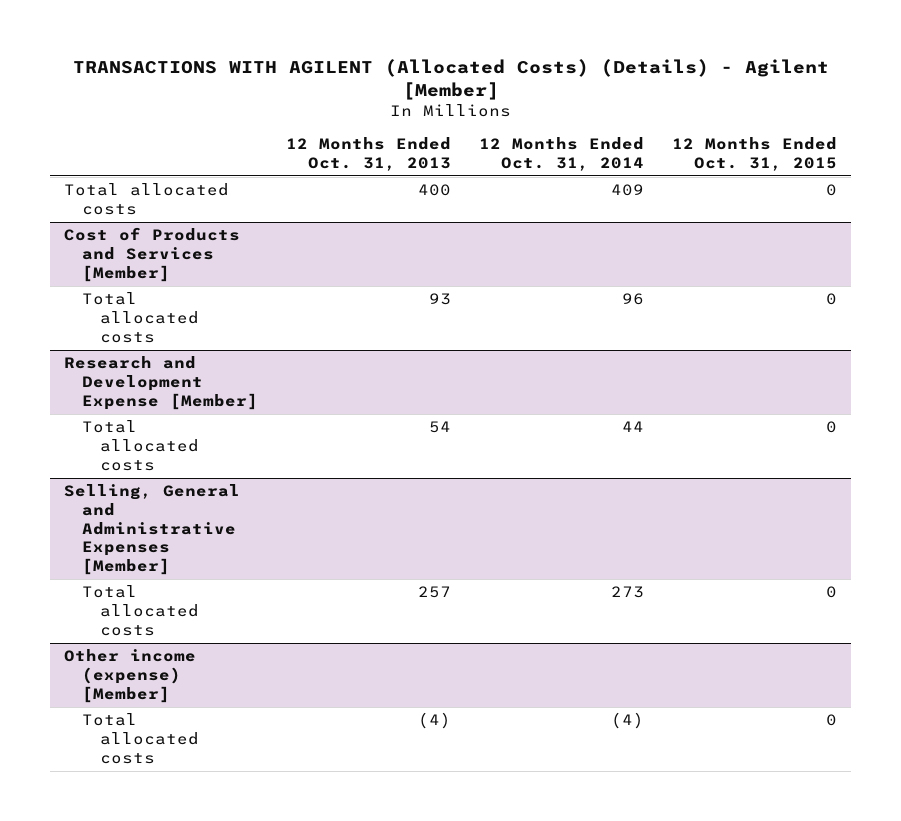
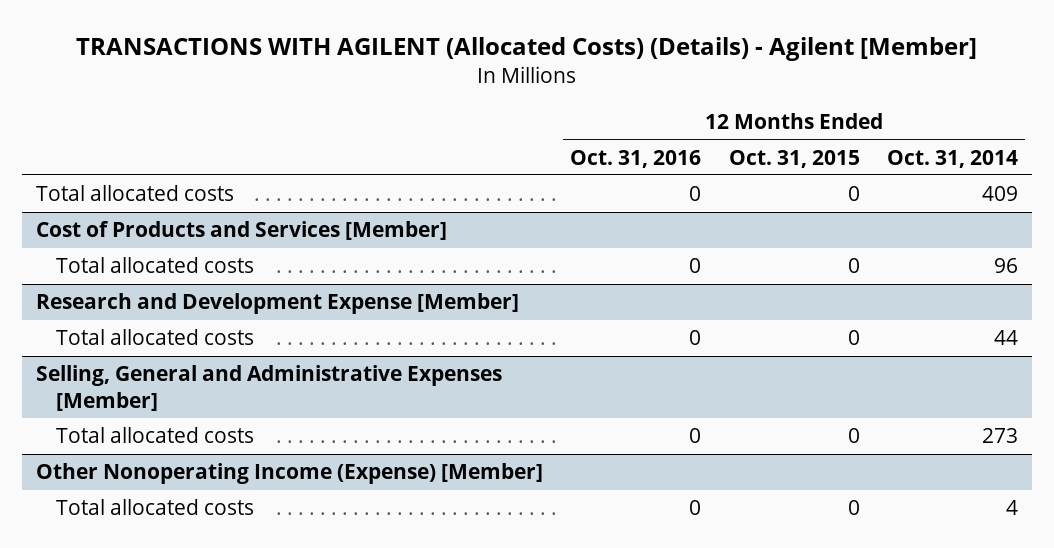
[286,137,452,171] 12 Months Ended Oct. 31, 2013 -> none
none -> [570,149,702,168] Oct. 31, 2016
[64,649,197,703] Other income (expense) [Member] -> [35,463,543,485] Other Nonoperating Income (Expense) [Member]
[611,712,645,730] (4) -> [1006,500,1019,516] 4

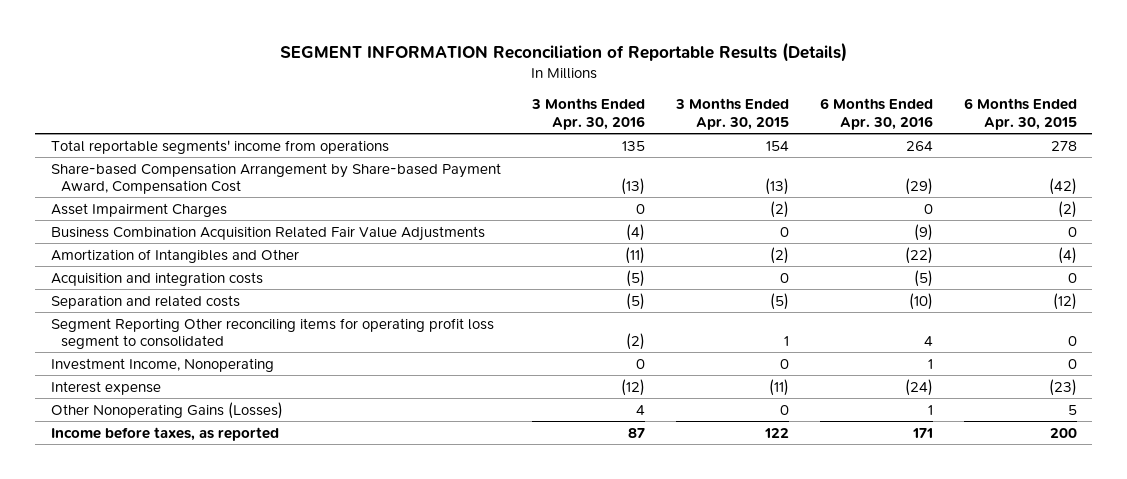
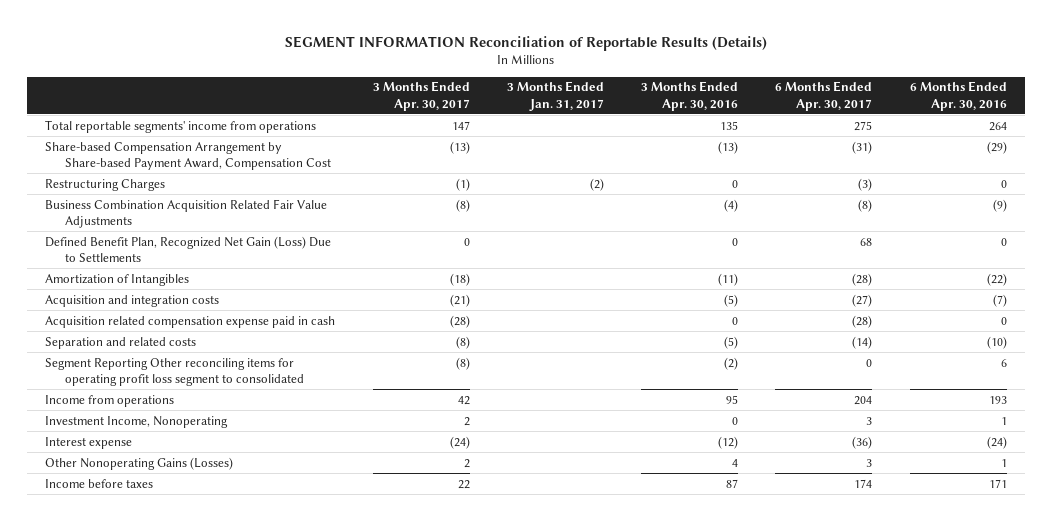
[674,98,789,130] 3 Months Ended Apr. 30, 2015 -> none
[963,98,1077,130] 6 Months Ended Apr. 30, 2015 -> none
none -> [372,81,470,111] 3 Months Ended Apr. 30, 2017
none -> [506,81,604,111] 3 Months Ended Jan. 31, 2017
none -> [775,81,873,111] 6 Months Ended Apr. 30, 2017
[50,202,227,217] Asset Impairment Charges -> none
none -> [45,178,166,191] Restructuring Charges
none -> [45,235,332,262] Defined Benefit Plan, Recognized Net Gain (Loss) Due to Settlements
[50,248,299,263] Amortization of Intangibles and Other -> [45,273,190,286] Amortization of Intangibles
[913,269,933,287] (5) -> [992,293,1007,307] (7)
none -> [45,315,336,328] Acquisition related compensation expense paid in cash
[923,335,933,346] 4 -> [1000,358,1007,367] 6
none -> [45,394,175,407] Income from operations
[50,426,279,441] Income before taxes, as reported -> [45,478,154,488] Income before taxes

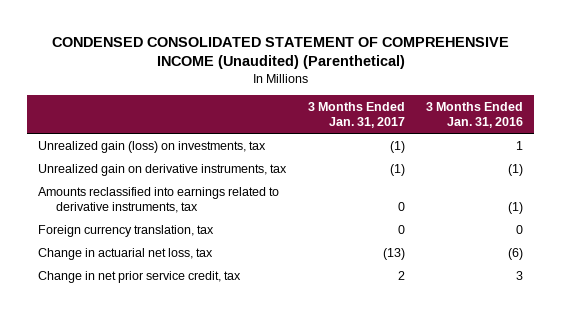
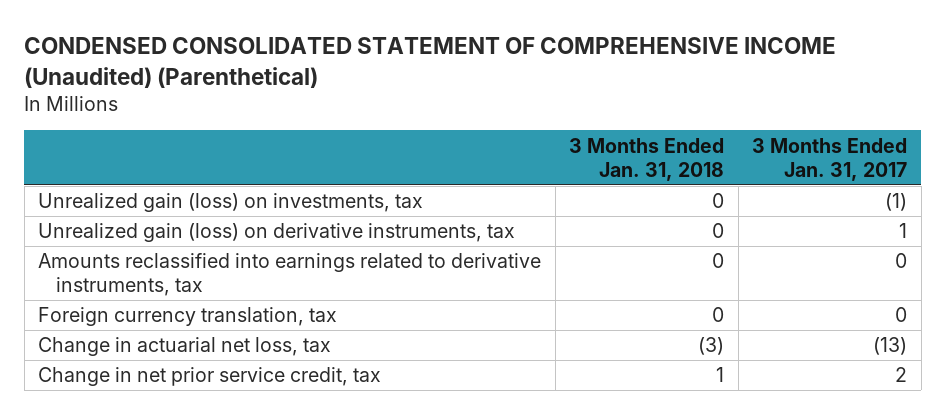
[426,101,524,129] 3 Months Ended Jan. 31, 2016 -> none
none -> [569,137,725,181] 3 Months Ended Jan. 31, 2018
[38,163,288,176] Unrealized gain on derivative instruments, tax -> [38,223,516,243] Unrealized gain (loss) on derivative instruments, tax
[389,163,405,176] (1) -> [899,223,908,239] 1

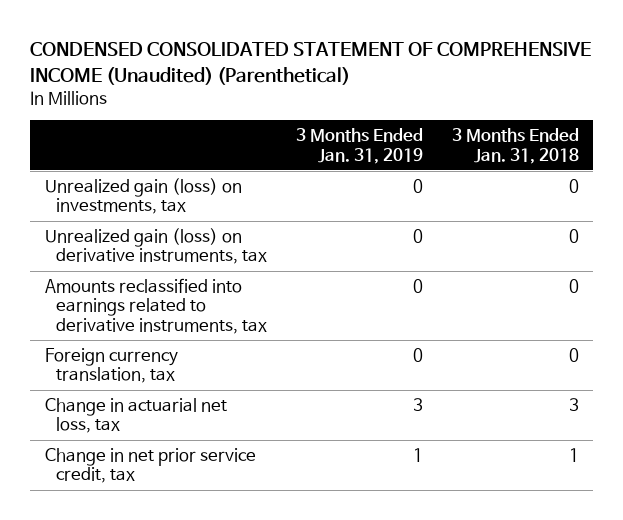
[752,137,908,181] 3 Months Ended Jan. 31, 2017 -> none
none -> [296,128,424,164] 3 Months Ended Jan. 31, 2019
[698,337,725,356] (3) -> [568,398,579,412] 3

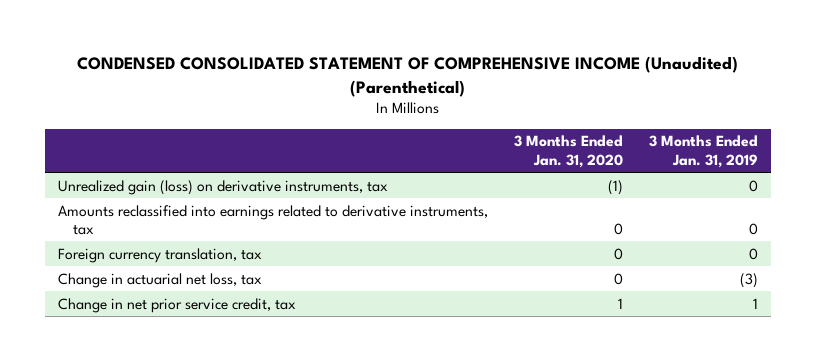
[451,128,579,164] 3 Months Ended Jan. 31, 2018 -> none
none -> [514,135,624,168] 3 Months Ended Jan. 31, 2020
[44,178,242,215] Unrealized gain (loss) on investments, tax -> none
[413,398,424,412] 3 -> [740,272,759,288] (3)

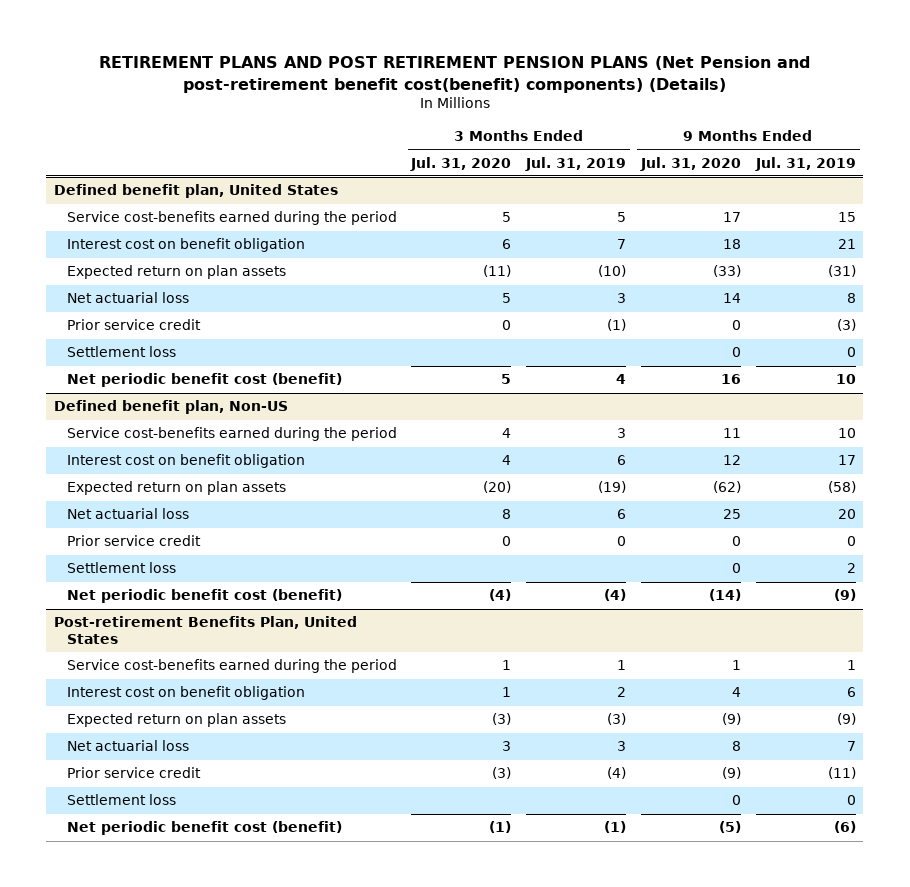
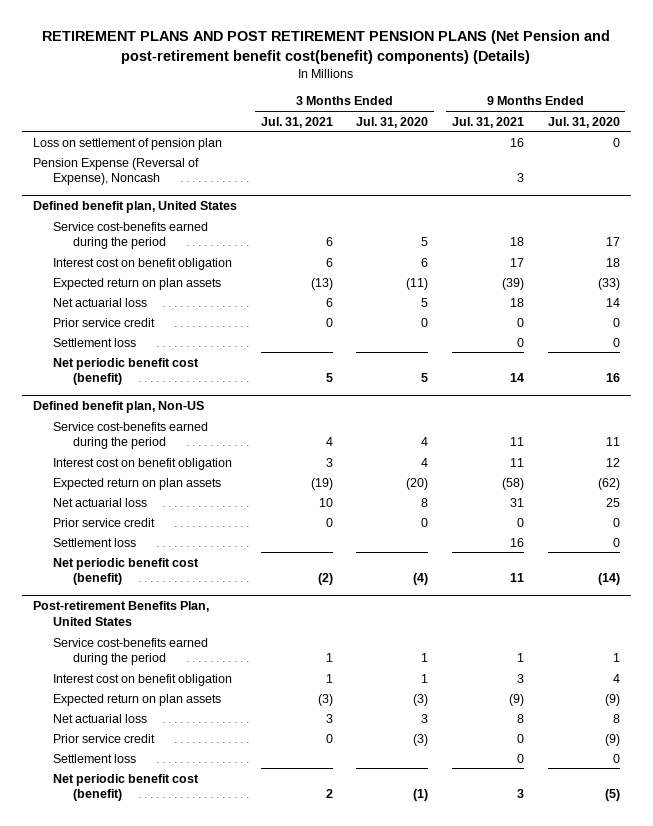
[525,156,627,171] Jul. 31, 2019 -> none
[754,156,856,171] Jul. 31, 2019 -> none
none -> [260,116,333,128] Jul. 31, 2021
none -> [452,116,525,128] Jul. 31, 2021
none -> [33,137,223,150] Loss on settlement of pension plan
none -> [33,157,200,186] Pension Expense (Reversal of Expense), Noncash

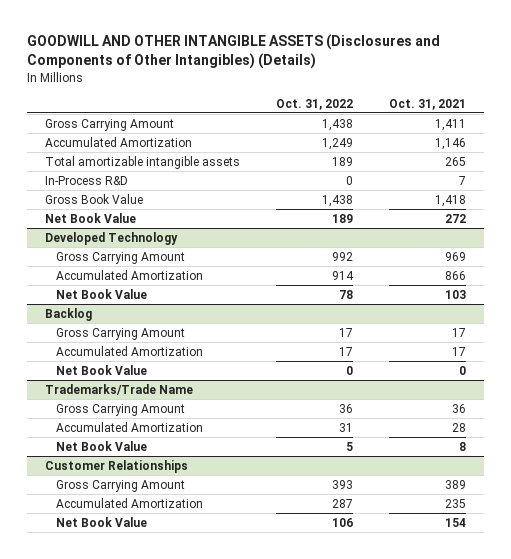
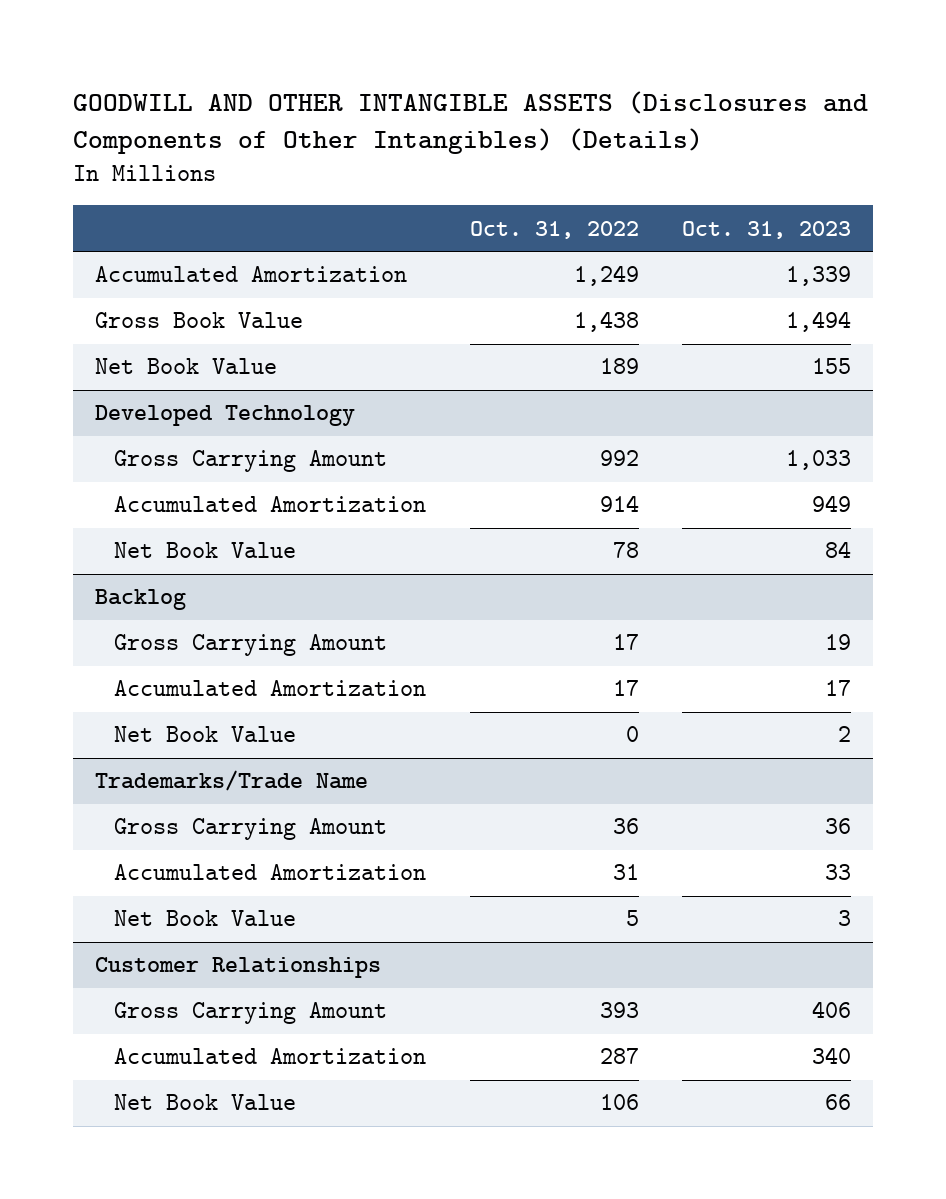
[388,98,466,110] Oct. 31, 2021 -> none
none -> [681,220,851,239] Oct. 31, 2023
[45,118,175,131] Gross Carrying Amount -> none
[45,155,241,169] Total amortizable intangible assets -> none
[45,175,129,185] In-Process R&D -> none

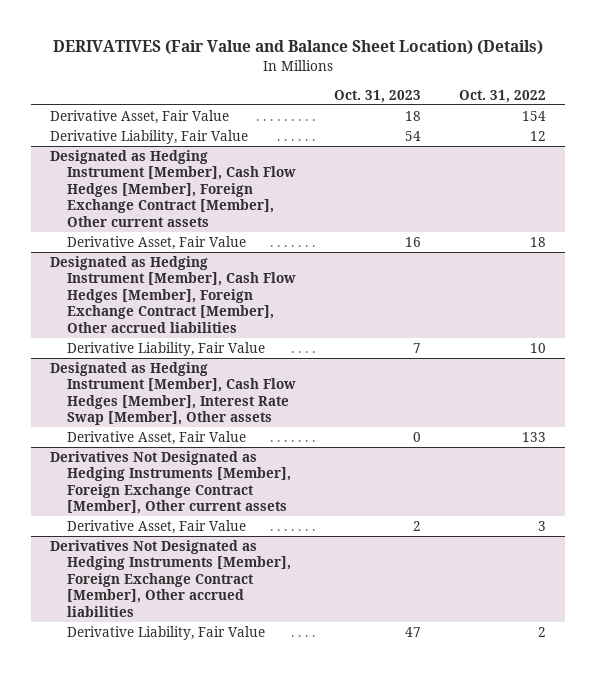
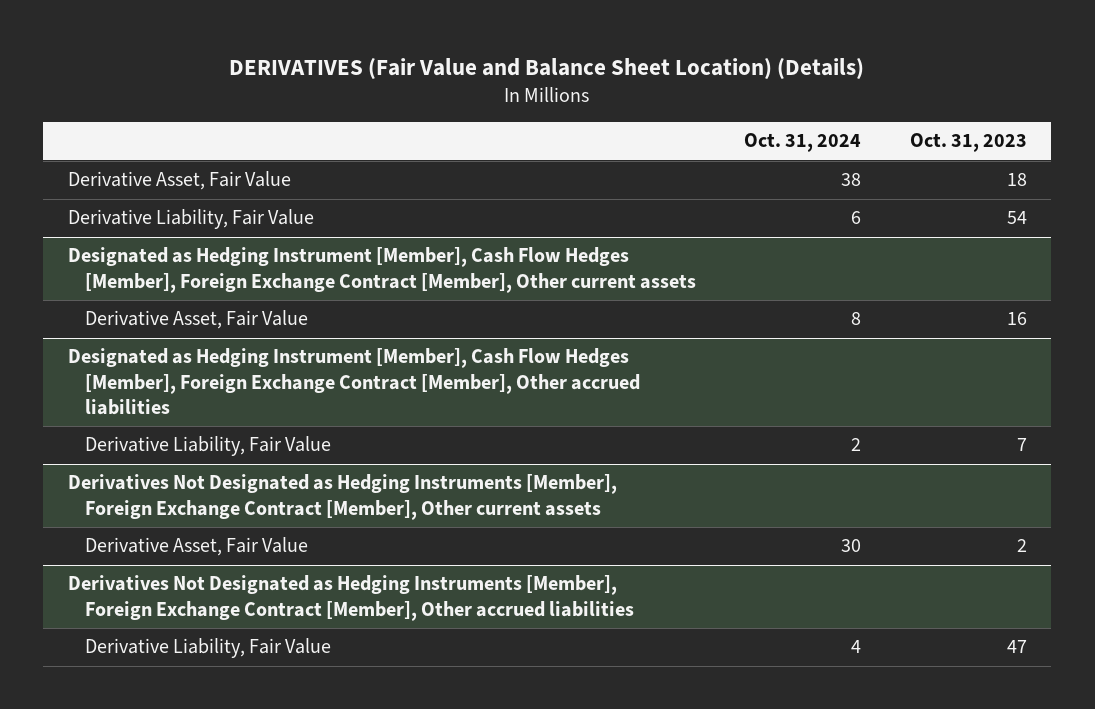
[458,89,546,103] Oct. 31, 2022 -> none
none -> [744,133,862,153] Oct. 31, 2024
[50,362,297,426] Designated as Hedging Instrument [Member], Cash Flow Hedges [Member], Interest Rate Swap [Member], Other assets -> none
[67,431,247,446] Derivative Asset, Fair Value -> none

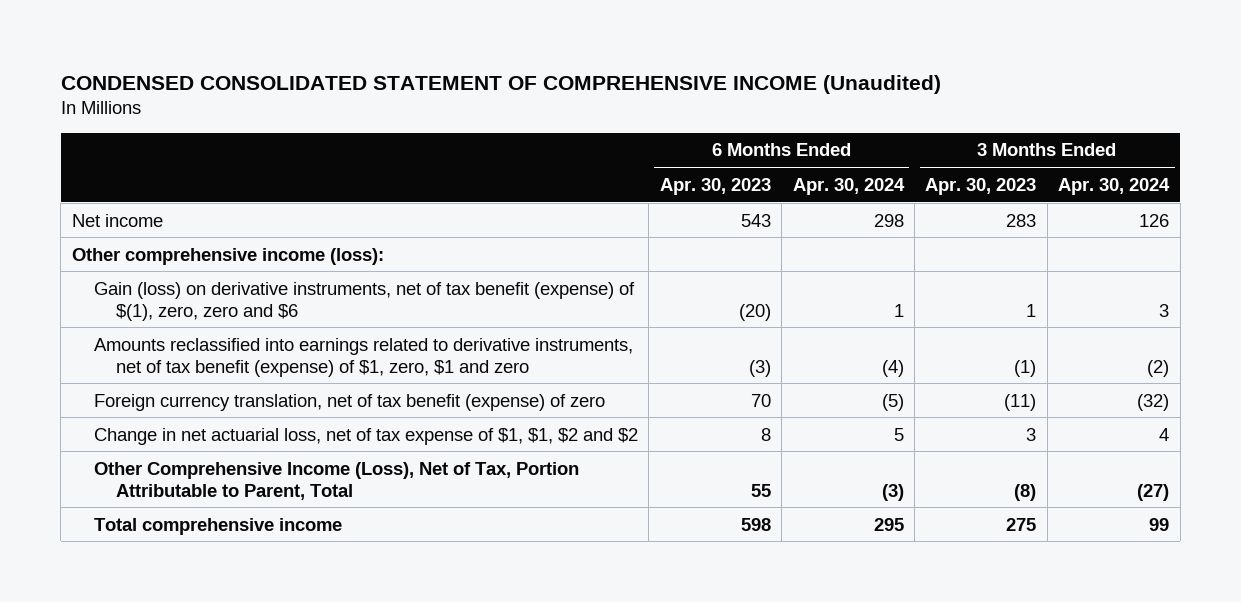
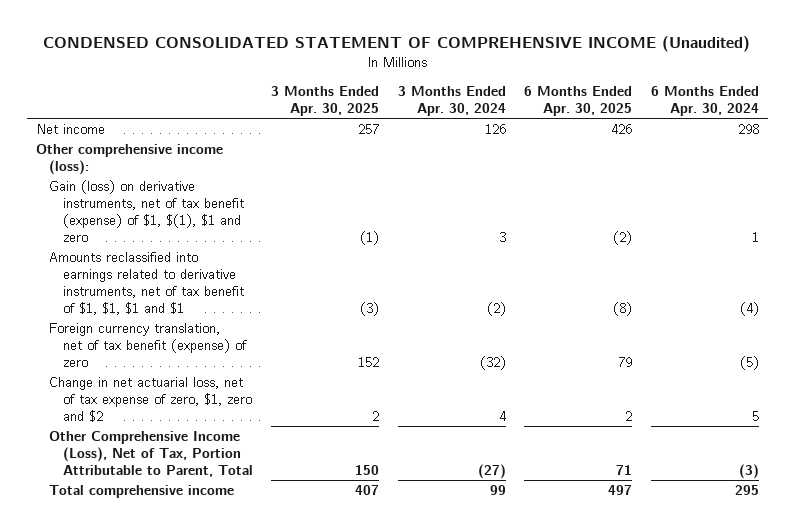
[659,177,771,195] Apr. 30, 2023 -> none
[925,177,1037,195] Apr. 30, 2023 -> none
none -> [271,85,380,116] 3 Months Ended Apr. 30, 2025
none -> [524,85,633,116] 6 Months Ended Apr. 30, 2025
[93,281,635,321] Gain (loss) on derivative instruments, net of tax benefit (expense) of $(1), zero, zero and $6 -> [49,179,244,242] Gain (loss) on derivative instruments, net of tax benefit (expense) of $1, $(1), $1 and zero
[93,337,633,377] Amounts reclassified into earnings related to derivative instruments, net of tax benefit (expense) of $1, zero, $1 and zero -> [49,251,244,315] Amounts reclassified into earnings related to derivative instruments, net of tax benefit of $1, $1, $1 and $1
[93,427,638,445] Change in net actuarial loss, net of tax expense of $1, $1, $2 and $2 -> [49,376,252,422] Change in net actuarial loss, net of tax expense of zero, $1, zero and $2

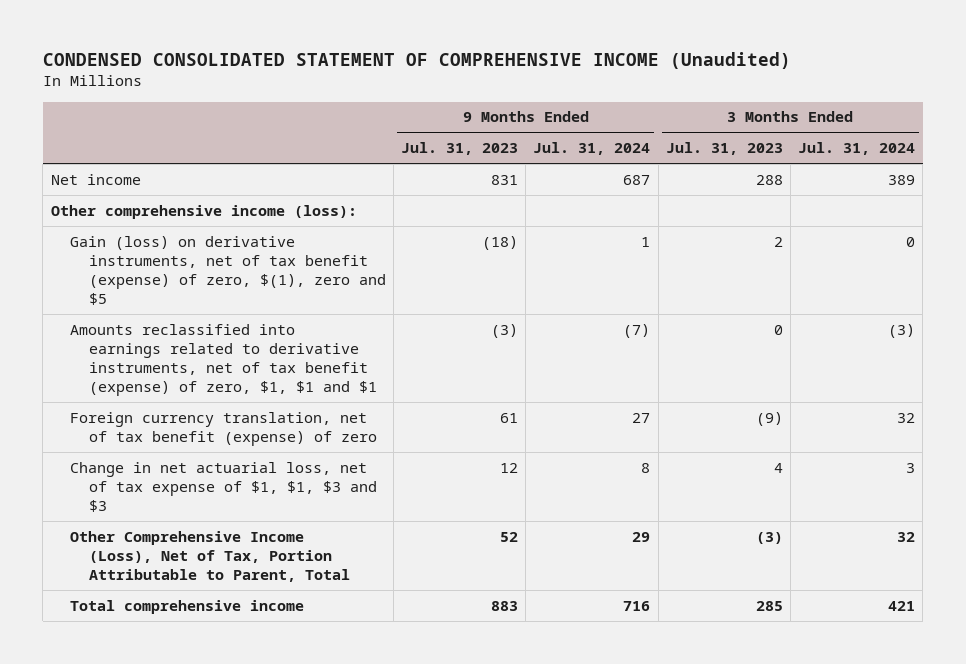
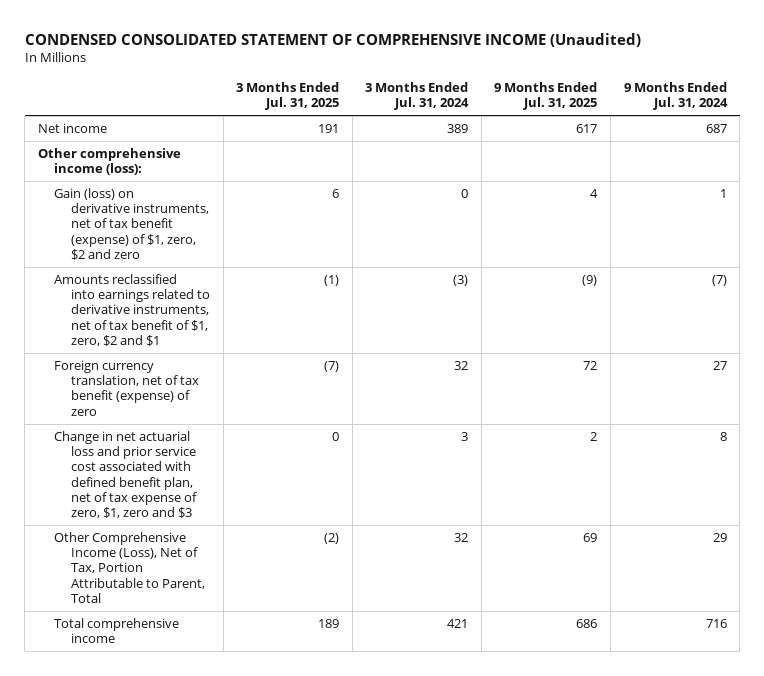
[401,142,519,156] Jul. 31, 2023 -> none
[665,142,783,156] Jul. 31, 2023 -> none
none -> [236,81,340,111] 3 Months Ended Jul. 31, 2025
none -> [494,81,598,111] 9 Months Ended Jul. 31, 2025
[69,235,386,305] Gain (loss) on derivative instruments, net of tax benefit (expense) of zero, $(1), zero and $5 -> [54,188,209,260] Gain (loss) on derivative instruments, net of tax benefit (expense) of $1, zero, $2 and zero
[69,323,377,396] Amounts reclassified into earnings related to derivative instruments, net of tax benefit (expense) of zero, $1, $1 and $1 -> [54,274,210,346] Amounts reclassified into earnings related to derivative instruments, net of tax benefit of $1, zero, $2 and $1
[69,461,377,512] Change in net actuarial loss, net of tax expense of $1, $1, $3 and $3 -> [54,431,197,518] Change in net actuarial loss and prior service cost associated with defined benefit plan, net of tax expense of zero, $1, zero and $3

